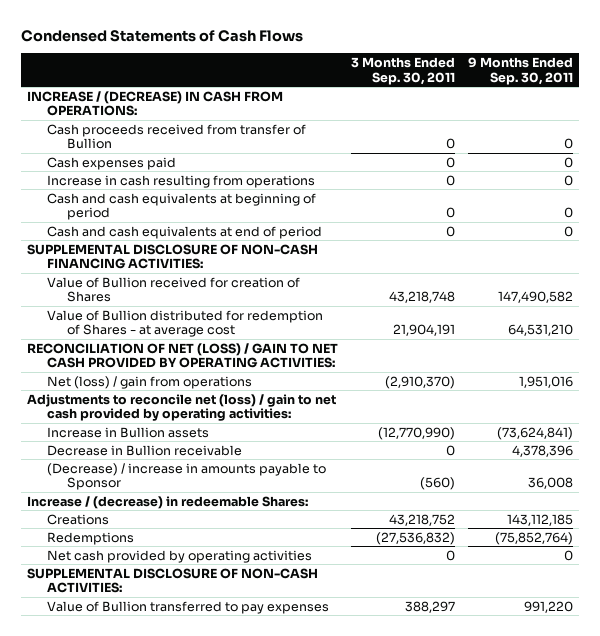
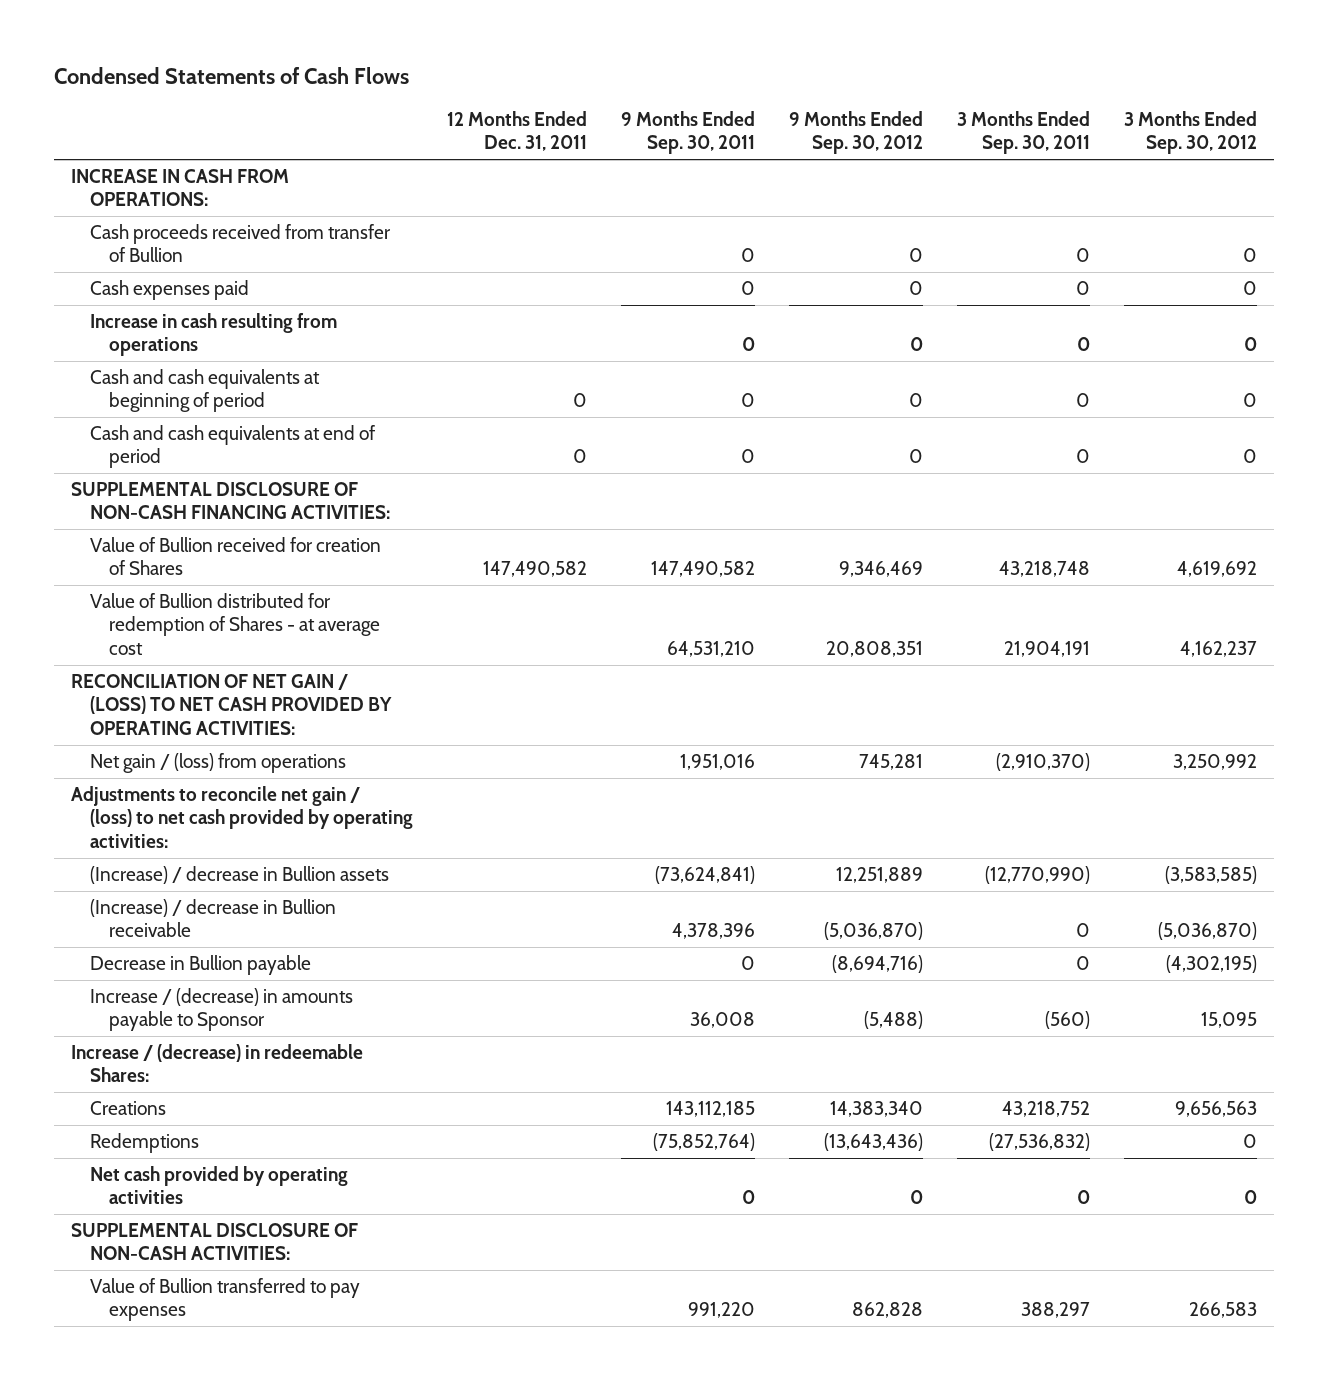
none -> [446,110,587,152] 12 Months Ended Dec. 31, 2011
none -> [789,110,924,155] 9 Months Ended Sep. 30, 2012
none -> [1124,110,1258,155] 3 Months Ended Sep. 30, 2012
[27,90,284,117] INCREASE / (DECREASE) IN CASH FROM OPERATIONS: -> [71,169,290,207] INCREASE IN CASH FROM OPERATIONS:
[27,342,339,369] RECONCILIATION OF NET (LOSS) / GAIN TO NET CASH PROVIDED BY OPERATING ACTIVITIES: -> [71,674,392,735] RECONCILIATION OF NET GAIN / (LOSS) TO NET CASH PROVIDED BY OPERATING ACTIVITIES:
[47,375,253,389] Net (loss) / gain from operations -> [89,753,346,774] Net gain / (loss) from operations
[27,393,337,422] Adjustments to reconcile net (loss) / gain to net cash provided by operating activities: -> [71,786,413,848] Adjustments to reconcile net gain / (loss) to net cash provided by operating activities:
[47,426,210,438] Increase in Bullion assets -> [89,866,389,885] (Increase) / decrease in Bullion assets
[47,444,243,456] Decrease in Bullion receivable -> [89,899,336,938] (Increase) / decrease in Bullion receivable
none -> [89,955,311,976] Decrease in Bullion payable
[47,462,327,491] (Decrease) / increase in amounts payable to Sponsor -> [89,988,353,1032] Increase / (decrease) in amounts payable to Sponsor

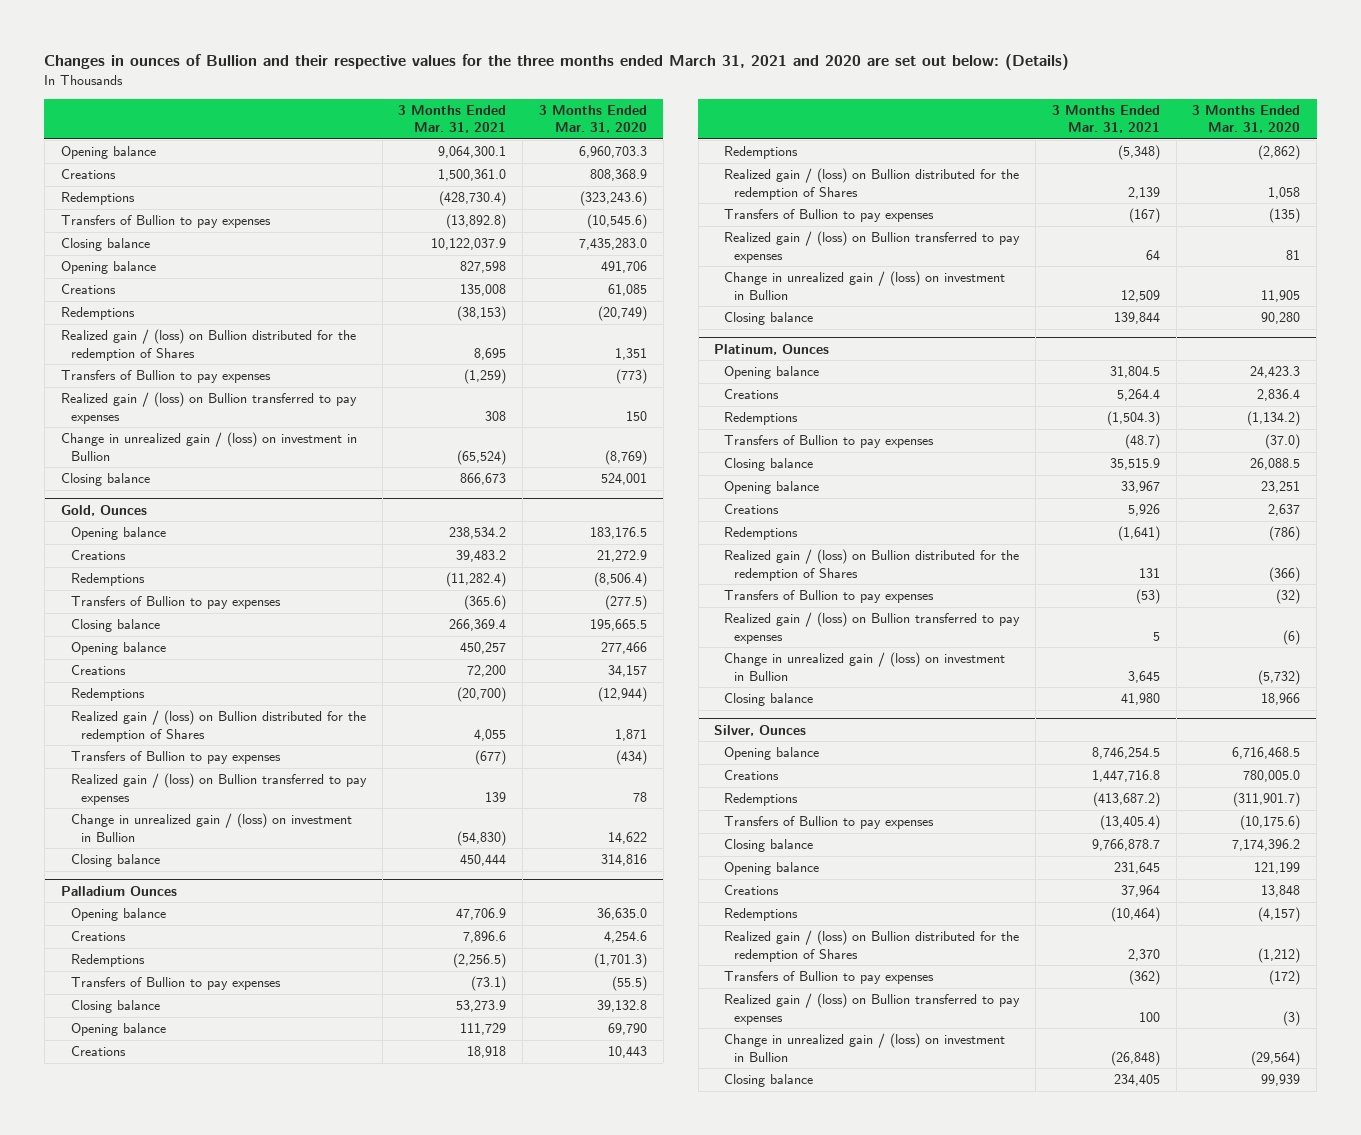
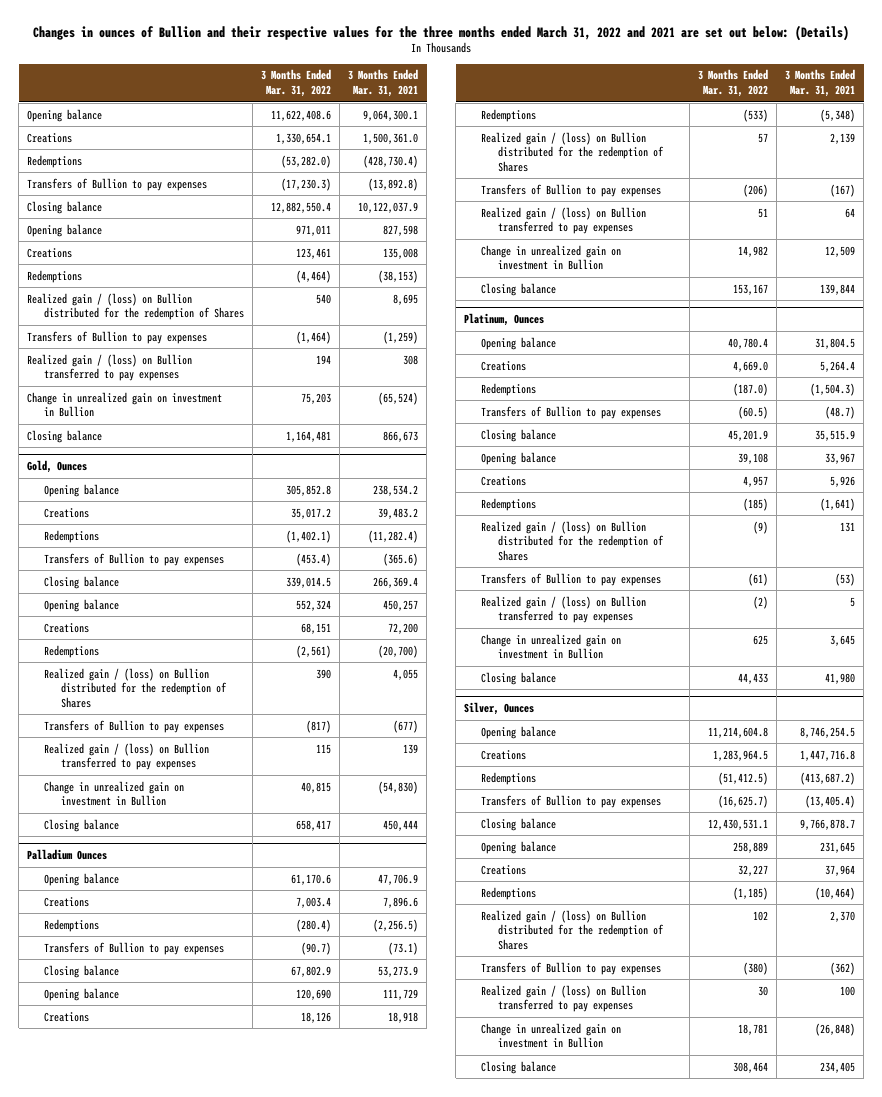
[44,54,1070,71] Changes in ounces of Bullion and their respective values for the three months ended March 31, 2021 and 2020 are set out below: (Details) -> [33,24,850,41] Changes in ounces of Bullion and their respective values for the three months ended March 31, 2022 and 2021 are set out below: (Details)
[538,105,647,134] 3 Months Ended Mar. 31, 2020 -> none
none -> [261,69,332,97] 3 Months Ended Mar. 31, 2022
[60,432,357,461] Change in unrealized gain / (loss) on investment in Bullion -> [27,391,223,418] Change in unrealized gain on investment in Bullion
[70,813,352,842] Change in unrealized gain / (loss) on investment in Bullion -> [44,780,185,807] Change in unrealized gain on investment in Bullion
[724,271,1006,300] Change in unrealized gain / (loss) on investment in Bullion -> [481,244,622,271] Change in unrealized gain on investment in Bullion
[724,652,1006,681] Change in unrealized gain / (loss) on investment in Bullion -> [481,633,622,660] Change in unrealized gain on investment in Bullion
[724,1033,1006,1062] Change in unrealized gain / (loss) on investment in Bullion -> [481,1022,622,1049] Change in unrealized gain on investment in Bullion

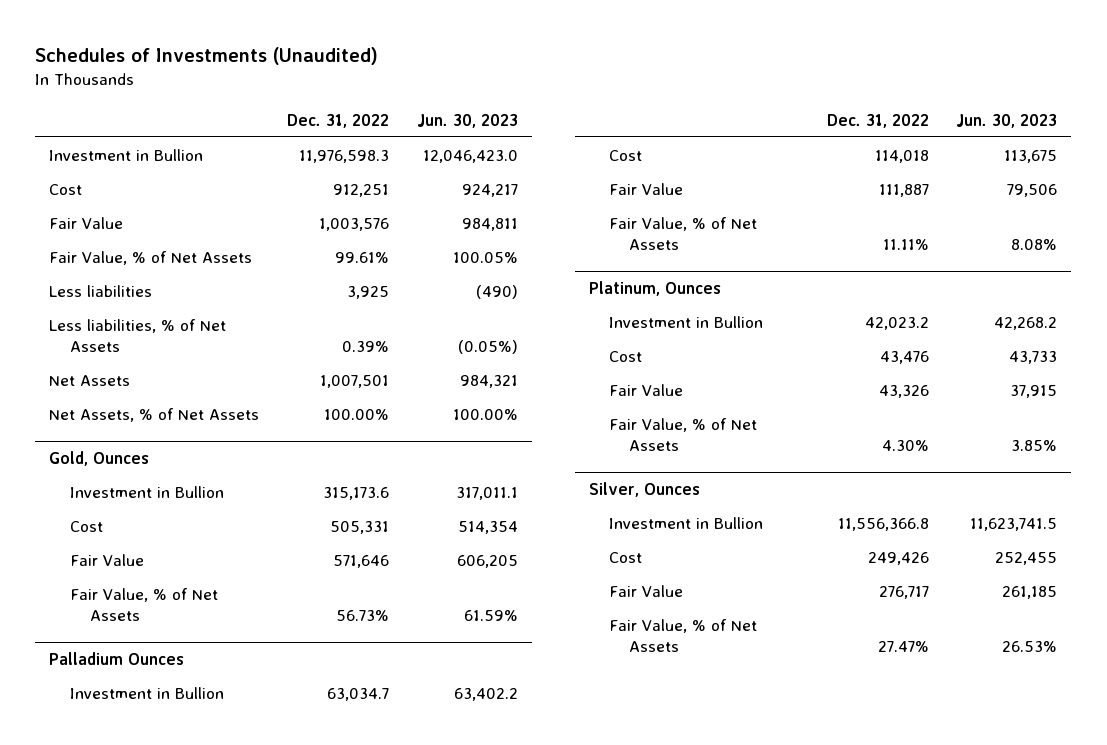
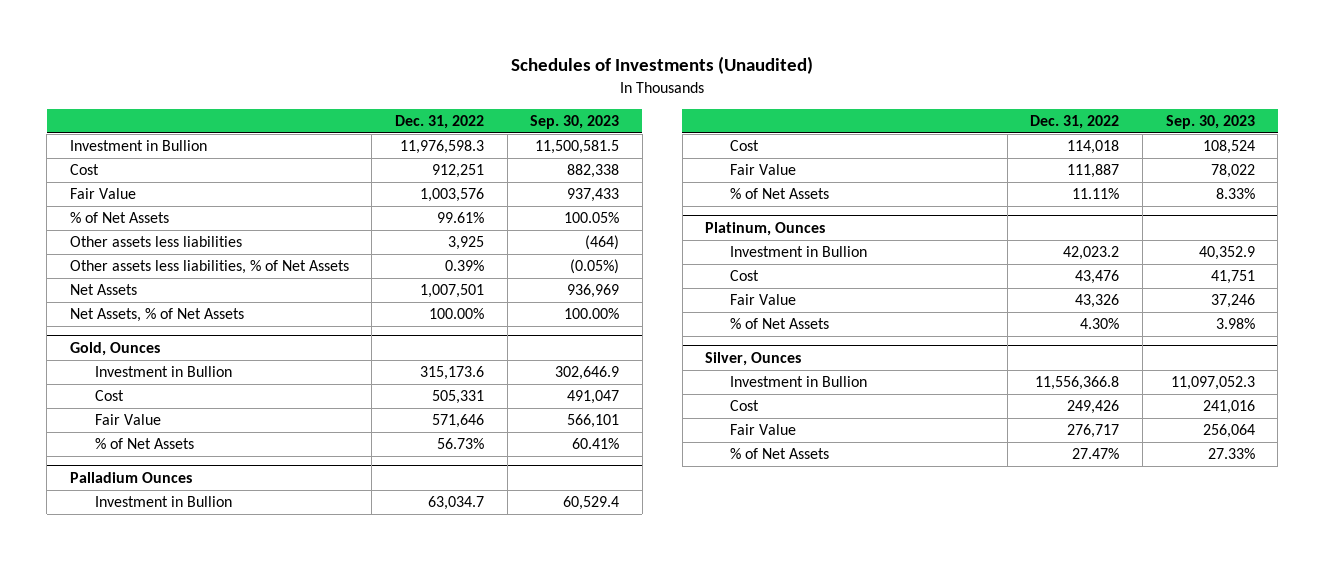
[416,113,518,128] Jun. 30, 2023 -> none
none -> [530,115,620,130] Sep. 30, 2023
[49,250,253,265] Fair Value, % of Net Assets -> [69,212,169,224] % of Net Assets
[49,284,153,297] Less liabilities -> [69,236,242,248] Other assets less liabilities
[49,318,227,352] Less liabilities, % of Net Assets -> [69,260,349,275] Other assets less liabilities, % of Net Assets
[69,587,218,621] Fair Value, % of Net Assets -> [94,438,194,450] % of Net Assets
[609,216,758,250] Fair Value, % of Net Assets -> [730,188,830,200] % of Net Assets
[609,417,758,451] Fair Value, % of Net Assets -> [730,318,830,330] % of Net Assets
[609,618,758,652] Fair Value, % of Net Assets -> [730,448,830,460] % of Net Assets

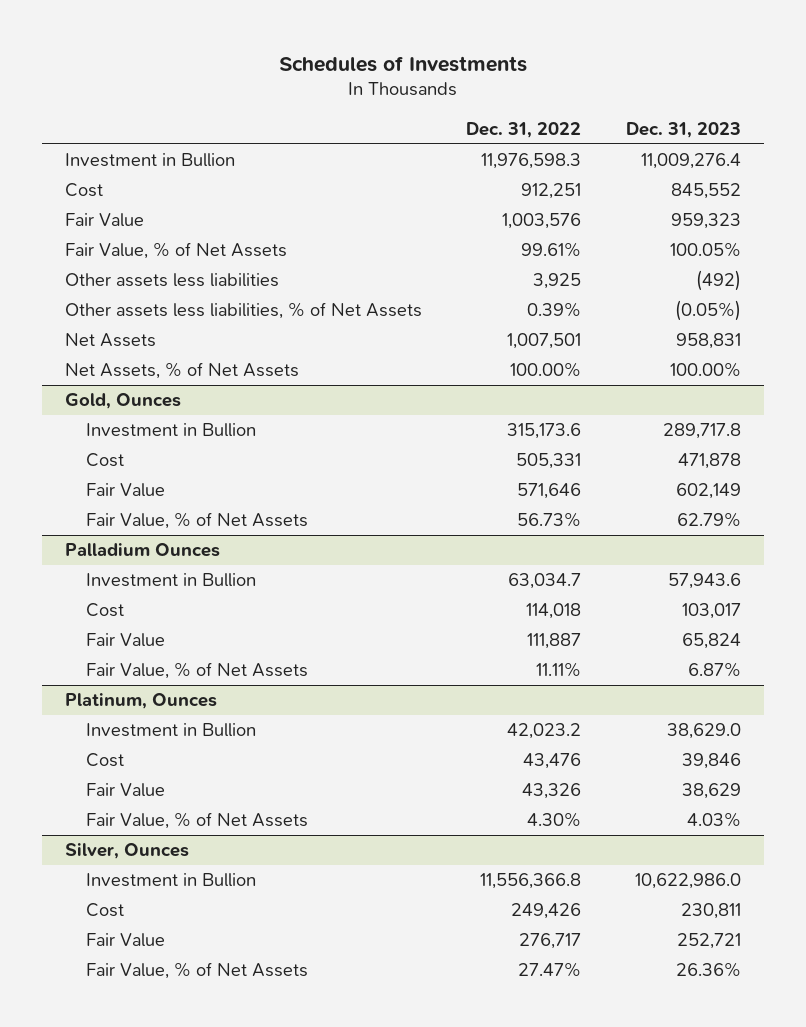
[511,56,814,75] Schedules of Investments (Unaudited) -> [278,55,527,72] Schedules of Investments
[530,115,620,130] Sep. 30, 2023 -> none
none -> [626,121,742,138] Dec. 31, 2023
[69,212,169,224] % of Net Assets -> [64,242,287,260] Fair Value, % of Net Assets
[94,438,194,450] % of Net Assets -> [86,512,309,530] Fair Value, % of Net Assets
[730,188,830,200] % of Net Assets -> [86,662,309,680] Fair Value, % of Net Assets
[730,318,830,330] % of Net Assets -> [86,812,309,830] Fair Value, % of Net Assets
[730,448,830,460] % of Net Assets -> [86,962,309,980] Fair Value, % of Net Assets

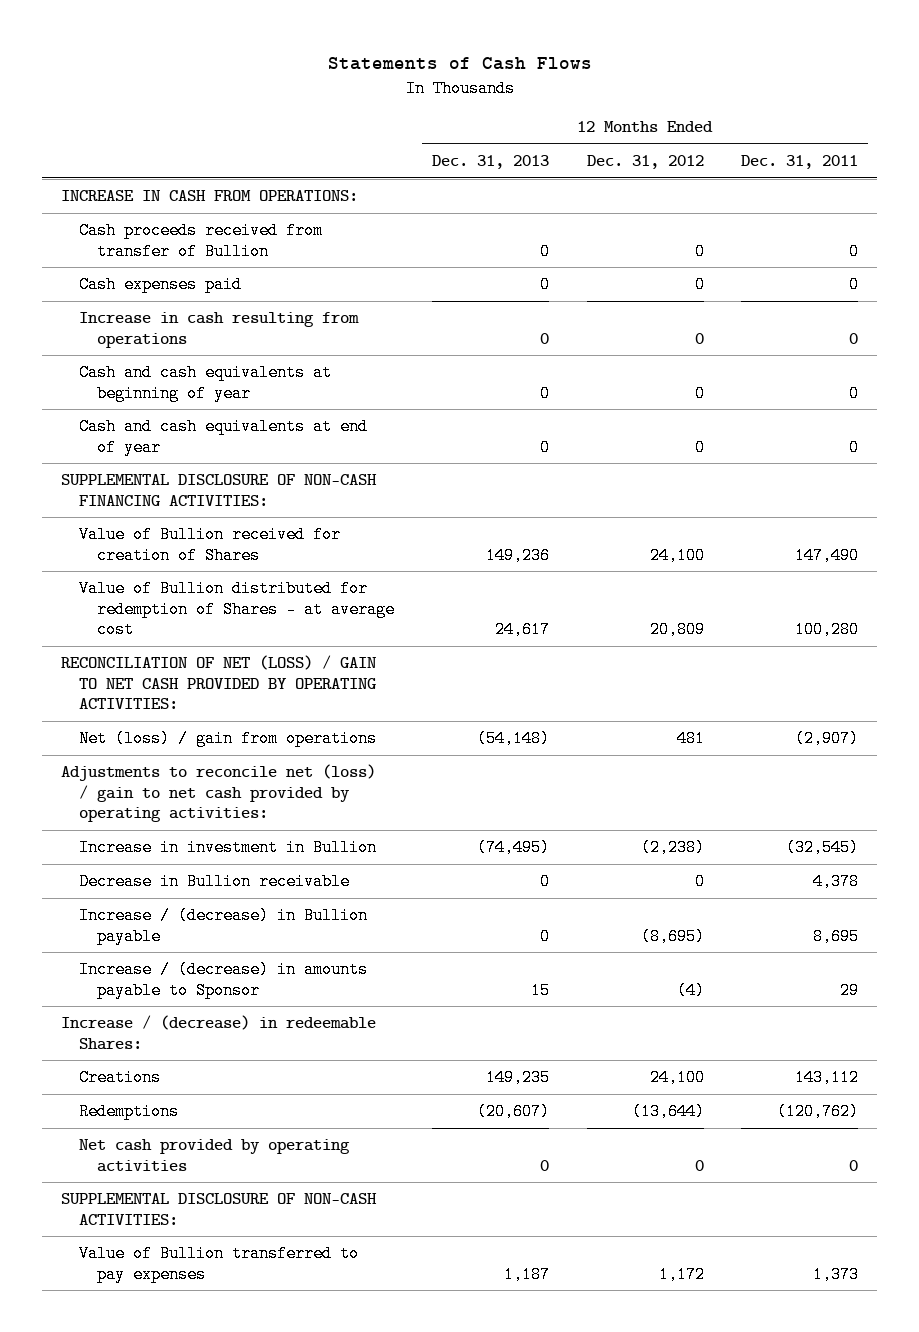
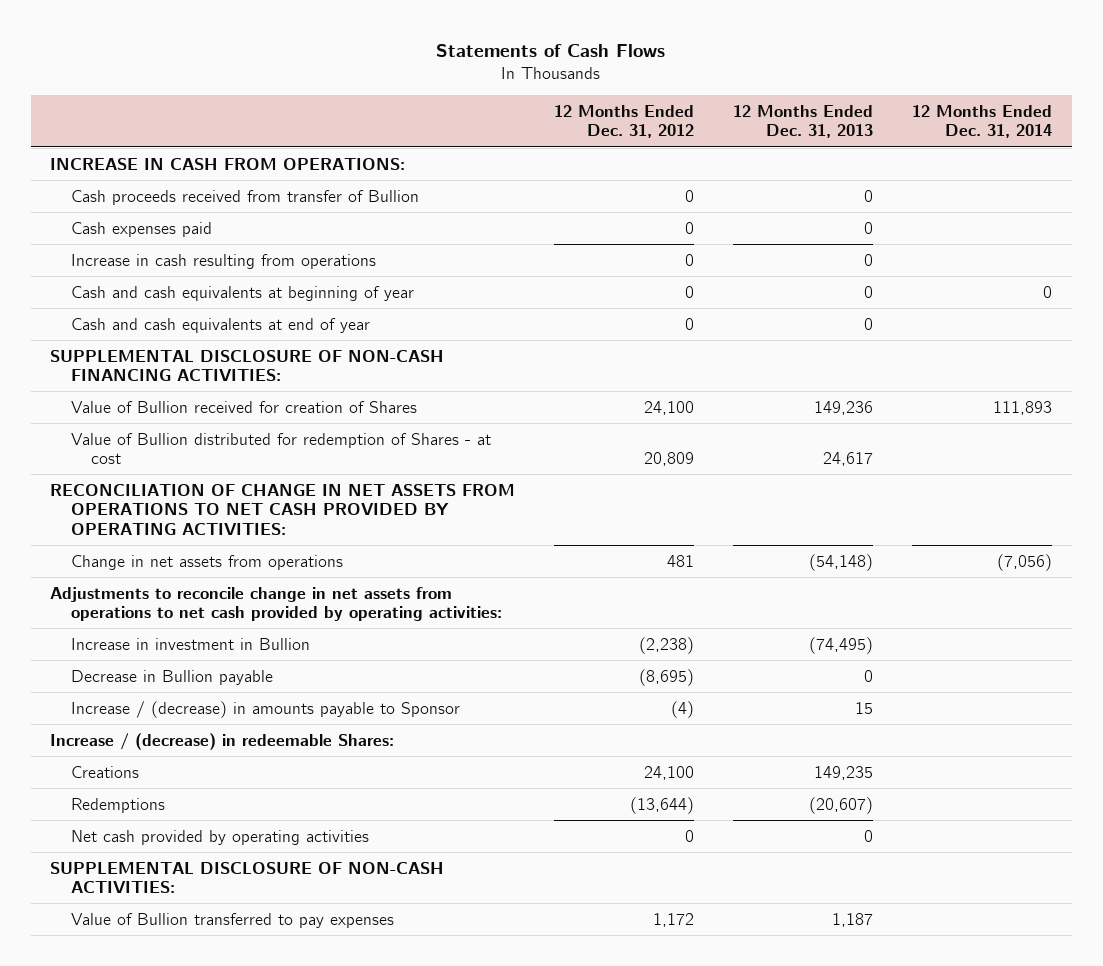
[741,155,859,170] Dec. 31, 2011 -> none
none -> [912,104,1053,139] 12 Months Ended Dec. 31, 2014
[78,580,395,639] Value of Bullion distributed for redemption of Shares - at average cost -> [70,432,491,465] Value of Bullion distributed for redemption of Shares - at cost
[60,655,377,710] RECONCILIATION OF NET (LOSS) / GAIN TO NET CASH PROVIDED BY OPERATING ACTIVITIES: -> [50,483,516,535] RECONCILIATION OF CHANGE IN NET ASSETS FROM OPERATIONS TO NET CASH PROVIDED BY OPERATING ACTIVITIES:
[78,730,377,748] Net (loss) / gain from operations -> [70,554,343,570] Change in net assets from operations
[60,764,376,823] Adjustments to reconcile net (loss) / gain to net cash provided by operating activities: -> [50,586,502,622] Adjustments to reconcile change in net assets from operations to net cash provided by operating activities:
[78,907,368,945] Increase / (decrease) in Bullion payable -> none
[78,873,350,891] Decrease in Bullion receivable -> [70,669,273,685] Decrease in Bullion payable
[694,873,705,891] 0 -> [639,668,695,686] (8,695)

